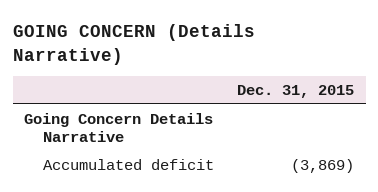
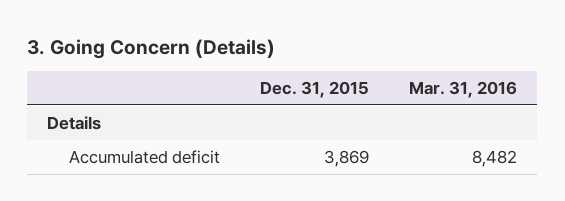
[12,23,255,65] GOING CONCERN (Details Narrative) -> [27,38,276,59] 3. Going Concern (Details)
none -> [409,80,518,98] Mar. 31, 2016
[24,113,214,142] Going Concern Details Narrative -> none
none -> [47,116,102,131] Details
[291,159,355,174] (3,869) -> [324,150,370,168] 3,869

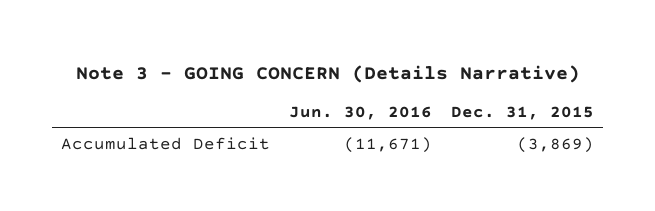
[27,38,276,59] 3. Going Concern (Details) -> [75,65,580,84] Note 3 - GOING CONCERN (Details Narrative)
[409,80,518,98] Mar. 31, 2016 -> none
none -> [289,105,433,120] Jun. 30, 2016
[47,116,102,131] Details -> none
[69,150,221,165] Accumulated deficit -> [61,136,271,150] Accumulated Deficit
[324,150,370,168] 3,869 -> [516,136,594,153] (3,869)

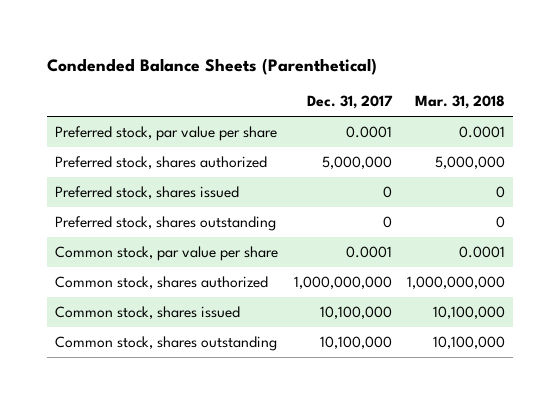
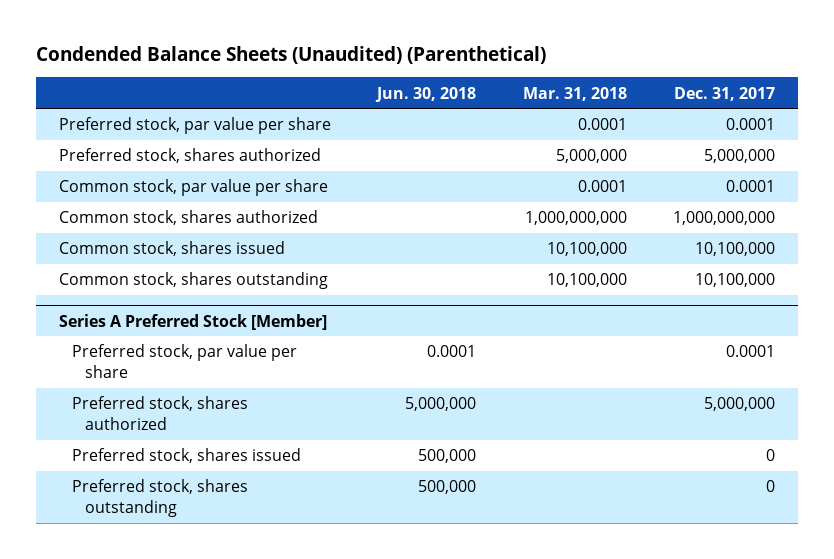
[47,58,378,76] Condended Balance Sheets (Parenthetical) -> [35,45,546,64] Condended Balance Sheets (Unaudited) (Parenthetical)
none -> [375,86,477,102] Jun. 30, 2018
[54,186,239,200] Preferred stock, shares issued -> none
[54,216,276,232] Preferred stock, shares outstanding -> none
none -> [59,313,328,330] Series A Preferred Stock [Member]
none -> [72,344,298,378] Preferred stock, par value per share
none -> [72,396,249,430] Preferred stock, shares authorized
none -> [72,448,302,464] Preferred stock, shares issued
none -> [72,479,249,517] Preferred stock, shares outstanding

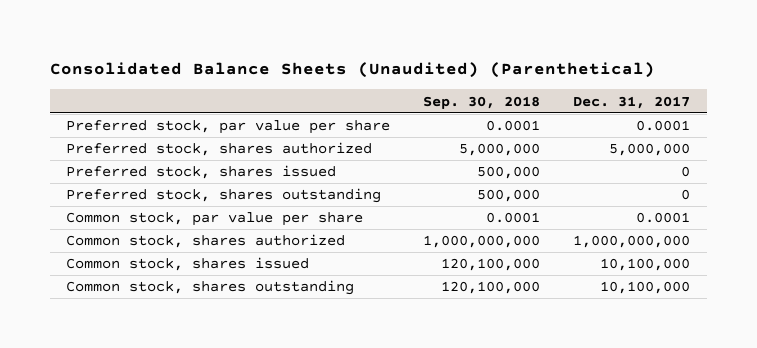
[35,45,546,64] Condended Balance Sheets (Unaudited) (Parenthetical) -> [50,62,656,79] Consolidated Balance Sheets (Unaudited) (Parenthetical)
[375,86,477,102] Jun. 30, 2018 -> none
[522,86,627,101] Mar. 31, 2018 -> none
none -> [423,95,541,109] Sep. 30, 2018
none -> [66,165,337,180] Preferred stock, shares issued
none -> [66,188,382,204] Preferred stock, shares outstanding
[59,313,328,330] Series A Preferred Stock [Member] -> none
[72,344,298,378] Preferred stock, par value per share -> none
[72,396,249,430] Preferred stock, shares authorized -> none
[72,448,302,464] Preferred stock, shares issued -> none
[72,479,249,517] Preferred stock, shares outstanding -> none

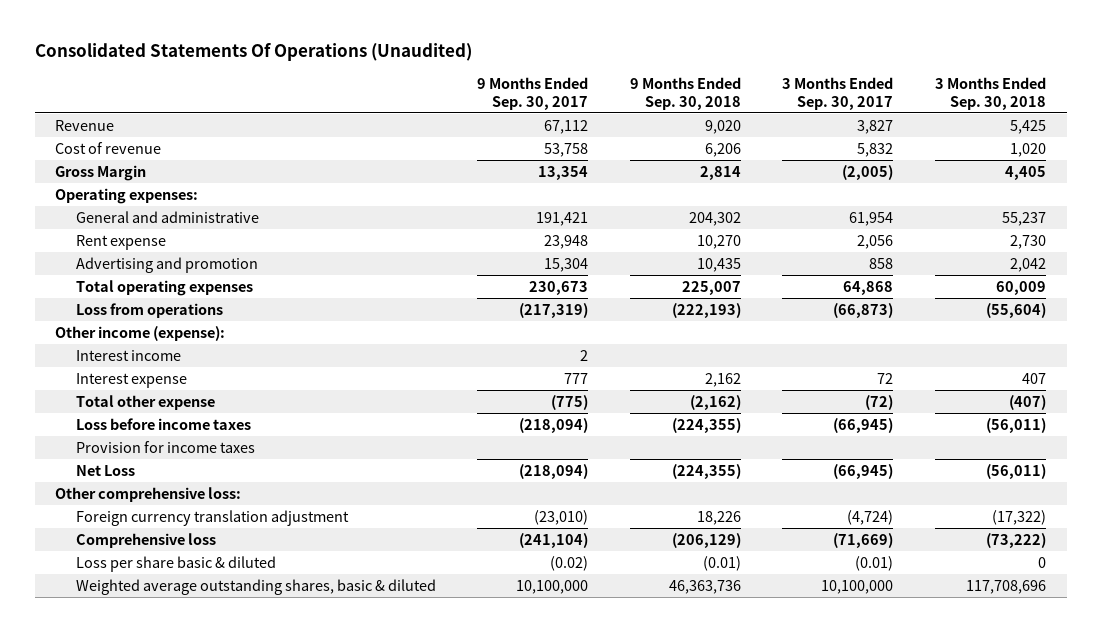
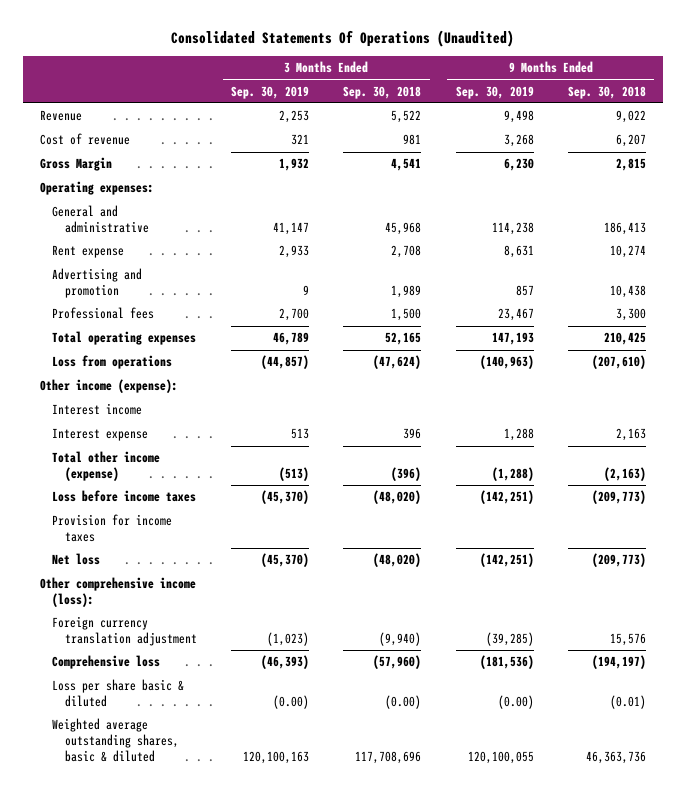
[477,76,589,110] 9 Months Ended Sep. 30, 2017 -> none
[782,76,894,110] 3 Months Ended Sep. 30, 2017 -> none
none -> [231,85,310,99] Sep. 30, 2019
none -> [455,85,534,99] Sep. 30, 2019
[704,119,741,134] 9,020 -> [615,110,646,124] 9,022
[1009,119,1046,134] 5,425 -> [391,110,422,124] 5,522
[704,142,741,157] 6,206 -> [615,134,646,148] 6,207
[1009,142,1046,157] 1,020 -> [403,134,422,146] 981
[699,165,741,180] 2,814 -> [615,158,646,172] 2,815
[1004,165,1046,180] 4,405 -> [391,158,422,172] 4,541
[688,211,741,226] 204,302 -> [603,222,646,236] 186,413
[1001,211,1046,226] 55,237 -> [385,222,422,236] 45,968
[696,234,741,249] 10,270 -> [609,245,646,259] 10,274
[1009,234,1046,249] 2,730 -> [391,245,422,259] 2,708
[696,257,741,272] 10,435 -> [609,285,646,299] 10,438
[1009,257,1046,272] 2,042 -> [391,285,422,299] 1,989
none -> [52,307,155,320] Professional fees
[681,280,741,295] 225,007 -> [603,332,646,346] 210,425
[995,280,1046,295] 60,009 -> [385,332,422,346] 52,165
[671,302,741,318] (222,193) -> [591,355,646,370] (207,610)
[985,302,1046,318] (55,604) -> [373,355,422,370] (47,624)
[704,372,741,387] 2,162 -> [615,428,646,442] 2,163
[1021,372,1046,384] 407 -> [403,428,422,440] 396
[75,394,215,410] Total other expense -> [52,451,161,482] Total other income (expense)
[689,394,741,410] (2,162) -> [603,467,646,482] (2,163)
[1008,394,1046,410] (407) -> [391,467,422,482] (396)
[671,417,741,433] (224,355) -> [591,490,646,505] (209,773)
[985,417,1046,433] (56,011) -> [373,490,422,505] (48,020)
[75,464,135,476] Net Loss -> [52,553,101,566] Net loss
[671,463,741,479] (224,355) -> [591,553,646,568] (209,773)
[985,463,1046,479] (56,011) -> [373,553,422,568] (48,020)
[55,486,242,502] Other comprehensive loss: -> [39,577,196,608] Other comprehensive income (loss):
[696,510,741,525] 18,226 -> [609,633,646,647] 15,576
[991,509,1046,525] (17,322) -> [379,632,422,647] (9,940)
[671,532,741,548] (206,129) -> [591,655,646,670] (194,197)
[985,532,1046,548] (73,222) -> [373,655,422,670] (57,960)
[1037,556,1046,568] 0 -> [385,695,422,710] (0.00)

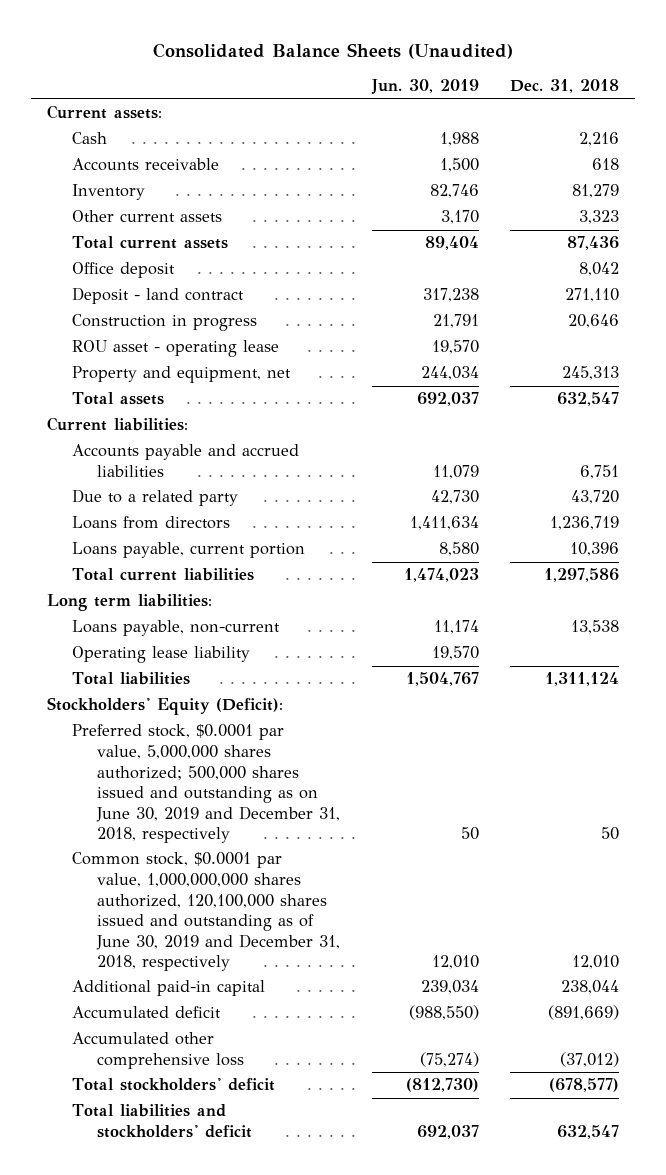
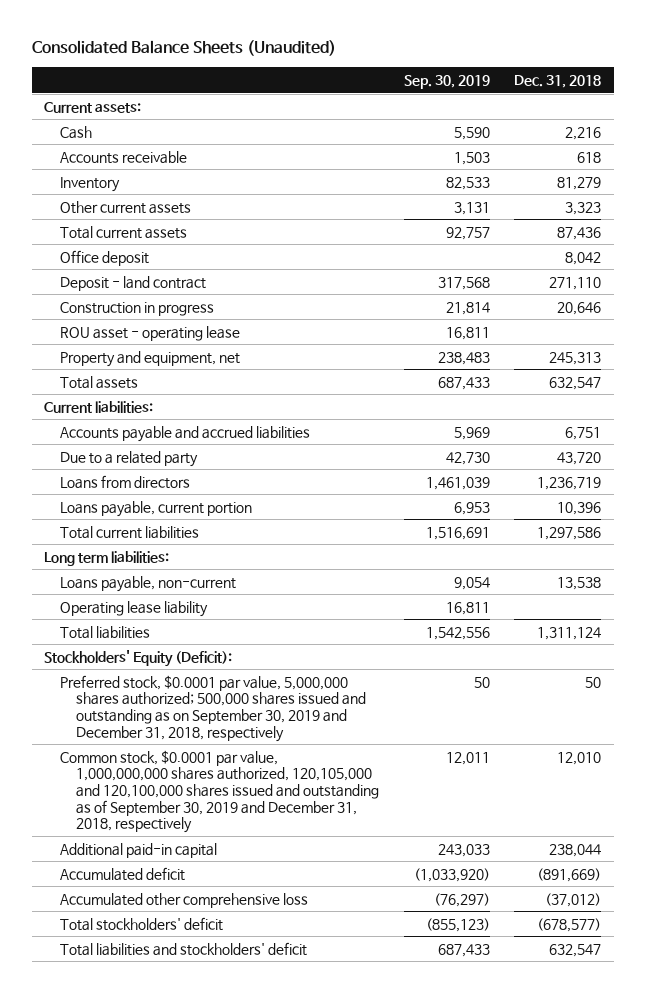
[370,79,479,95] Jun. 30, 2019 -> none
none -> [403,74,490,89] Sep. 30, 2019
[72,724,341,844] Preferred stock, $0.0001 par value, 5,000,000 shares authorized; 500,000 shares issued and outstanding as on June 30, 2019 and December 31, 2018, respectively -> [60,674,366,742] Preferred stock, $0.0001 par value, 5,000,000 shares authorized; 500,000 shares issued and outstanding as on September 30, 2019 and December 31, 2018, respectively
[72,852,341,972] Common stock, $0.0001 par value, 1,000,000,000 shares authorized, 120,100,000 shares issued and outstanding as of June 30, 2019 and December 31, 2018, respectively -> [60,749,379,834] Common stock, $0.0001 par value, 1,000,000,000 shares authorized, 120,105,000 and 120,100,000 shares issued and outstanding as of September 30, 2019 and December 31, 2018, respectively

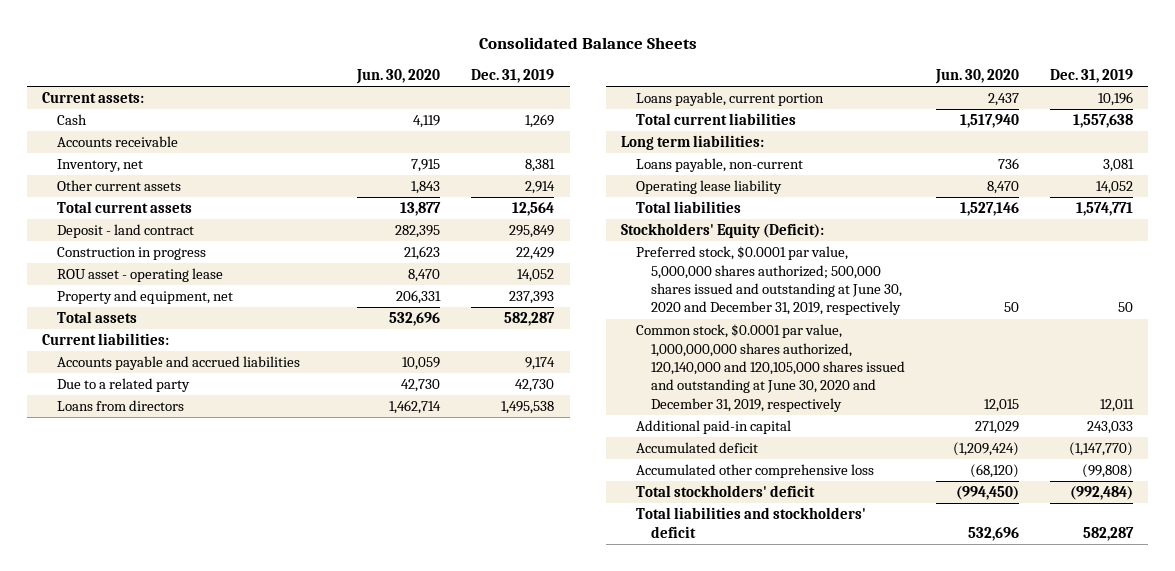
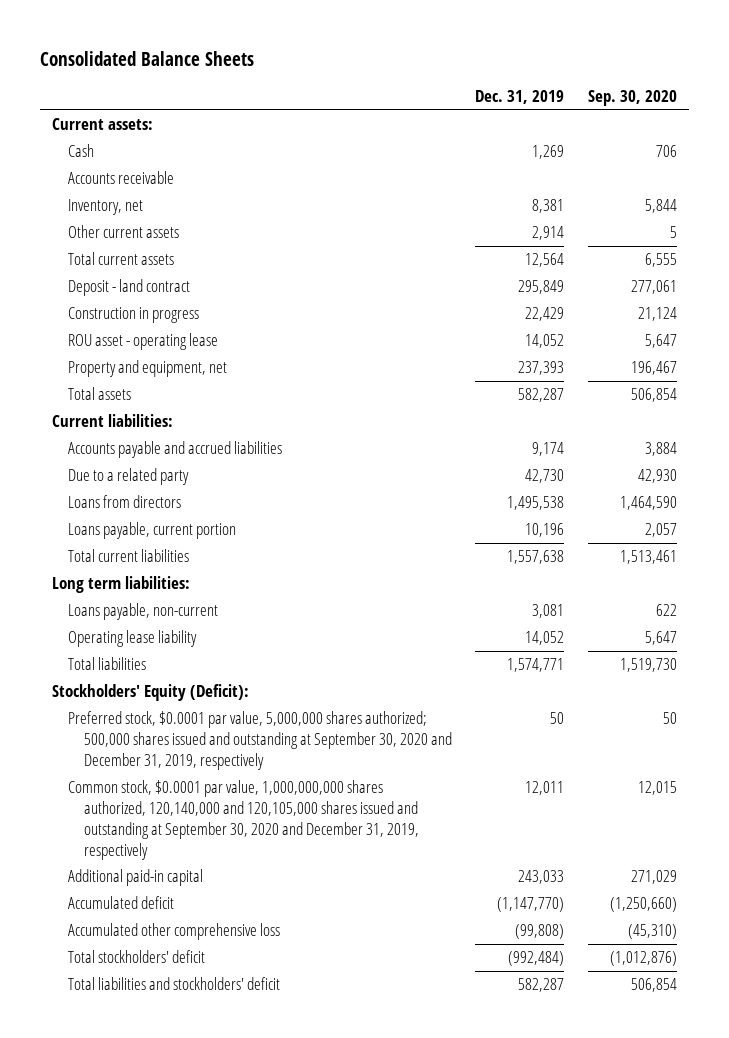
[356,68,441,84] Jun. 30, 2020 -> none
none -> [588,89,678,106] Sep. 30, 2020
[635,246,902,316] Preferred stock, $0.0001 par value, 5,000,000 shares authorized; 500,000 shares issued and outstanding at June 30, 2020 and December 31, 2019, respectively -> [67,711,452,770] Preferred stock, $0.0001 par value, 5,000,000 shares authorized; 500,000 shares issued and outstanding at September 30, 2020 and December 31, 2019, respectively
[635,324,905,412] Common stock, $0.0001 par value, 1,000,000,000 shares authorized, 120,140,000 and 120,105,000 shares issued and outstanding at June 30, 2020 and December 31, 2019, respectively -> [67,780,419,860] Common stock, $0.0001 par value, 1,000,000,000 shares authorized, 120,140,000 and 120,105,000 shares issued and outstanding at September 30, 2020 and December 31, 2019, respectively

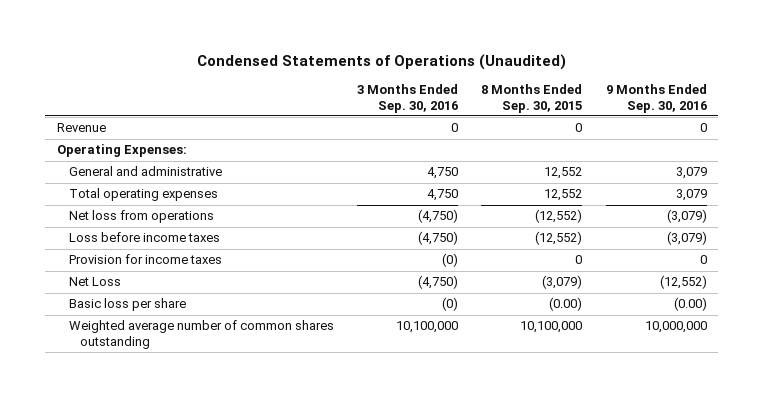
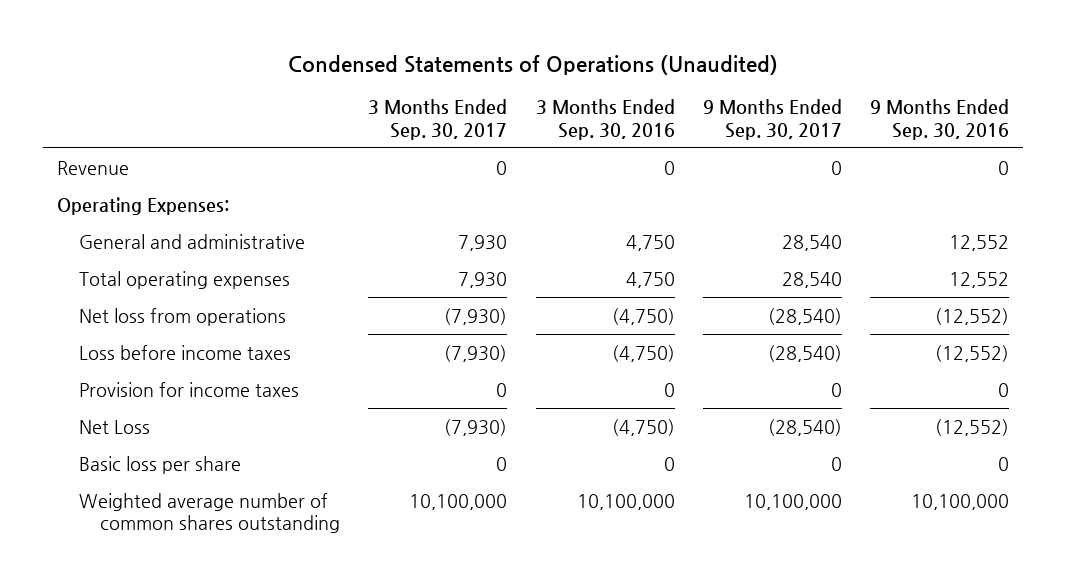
[481,84,583,113] 8 Months Ended Sep. 30, 2015 -> none
none -> [368,99,508,140] 3 Months Ended Sep. 30, 2017
none -> [702,99,842,140] 9 Months Ended Sep. 30, 2017
[675,167,707,180] 3,079 -> [948,234,1009,251] 12,552
[675,189,707,202] 3,079 -> [948,271,1009,288] 12,552
[666,209,707,224] (3,079) -> [934,307,1009,325] (12,552)
[666,231,707,246] (3,079) -> [934,344,1009,362] (12,552)
[442,253,459,268] (0) -> [663,382,675,397] 0
[442,297,459,312] (0) -> [663,456,675,471] 0
[673,297,707,312] (0.00) -> [997,456,1009,471] 0
[644,321,707,334] 10,000,000 -> [910,493,1009,510] 10,100,000

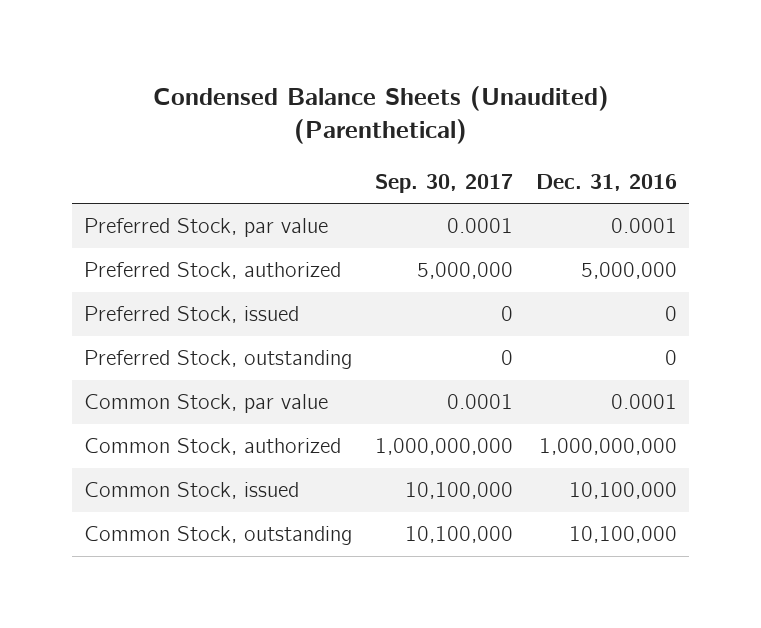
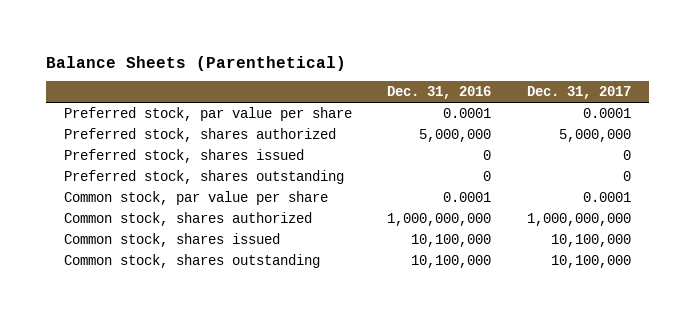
[152,86,609,145] Condensed Balance Sheets (Unaudited) (Parenthetical) -> [46,55,347,71] Balance Sheets (Parenthetical)
[375,173,514,193] Sep. 30, 2017 -> none
none -> [526,86,631,100] Dec. 31, 2017
[83,218,328,238] Preferred Stock, par value -> [63,106,352,121] Preferred stock, par value per share
[83,262,341,280] Preferred Stock, authorized -> [63,127,336,142] Preferred stock, shares authorized
[83,306,299,324] Preferred Stock, issued -> [63,148,304,163] Preferred stock, shares issued
[83,350,352,370] Preferred Stock, outstanding -> [63,169,344,184] Preferred stock, shares outstanding
[83,394,328,414] Common Stock, par value -> [63,190,328,205] Common stock, par value per share
[83,438,341,456] Common Stock, authorized -> [63,211,312,226] Common stock, shares authorized
[83,482,299,500] Common Stock, issued -> [63,232,280,247] Common stock, shares issued
[83,526,352,546] Common Stock, outstanding -> [63,253,320,268] Common stock, shares outstanding

